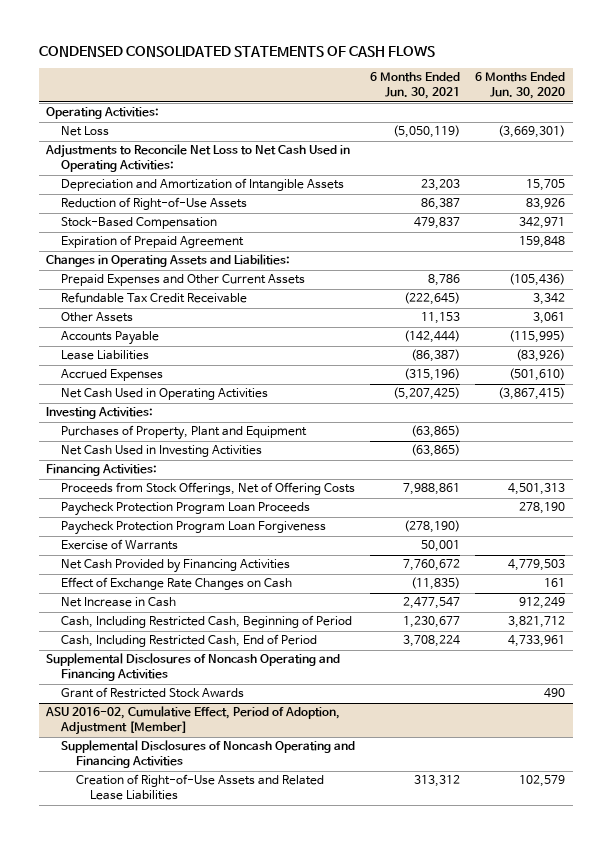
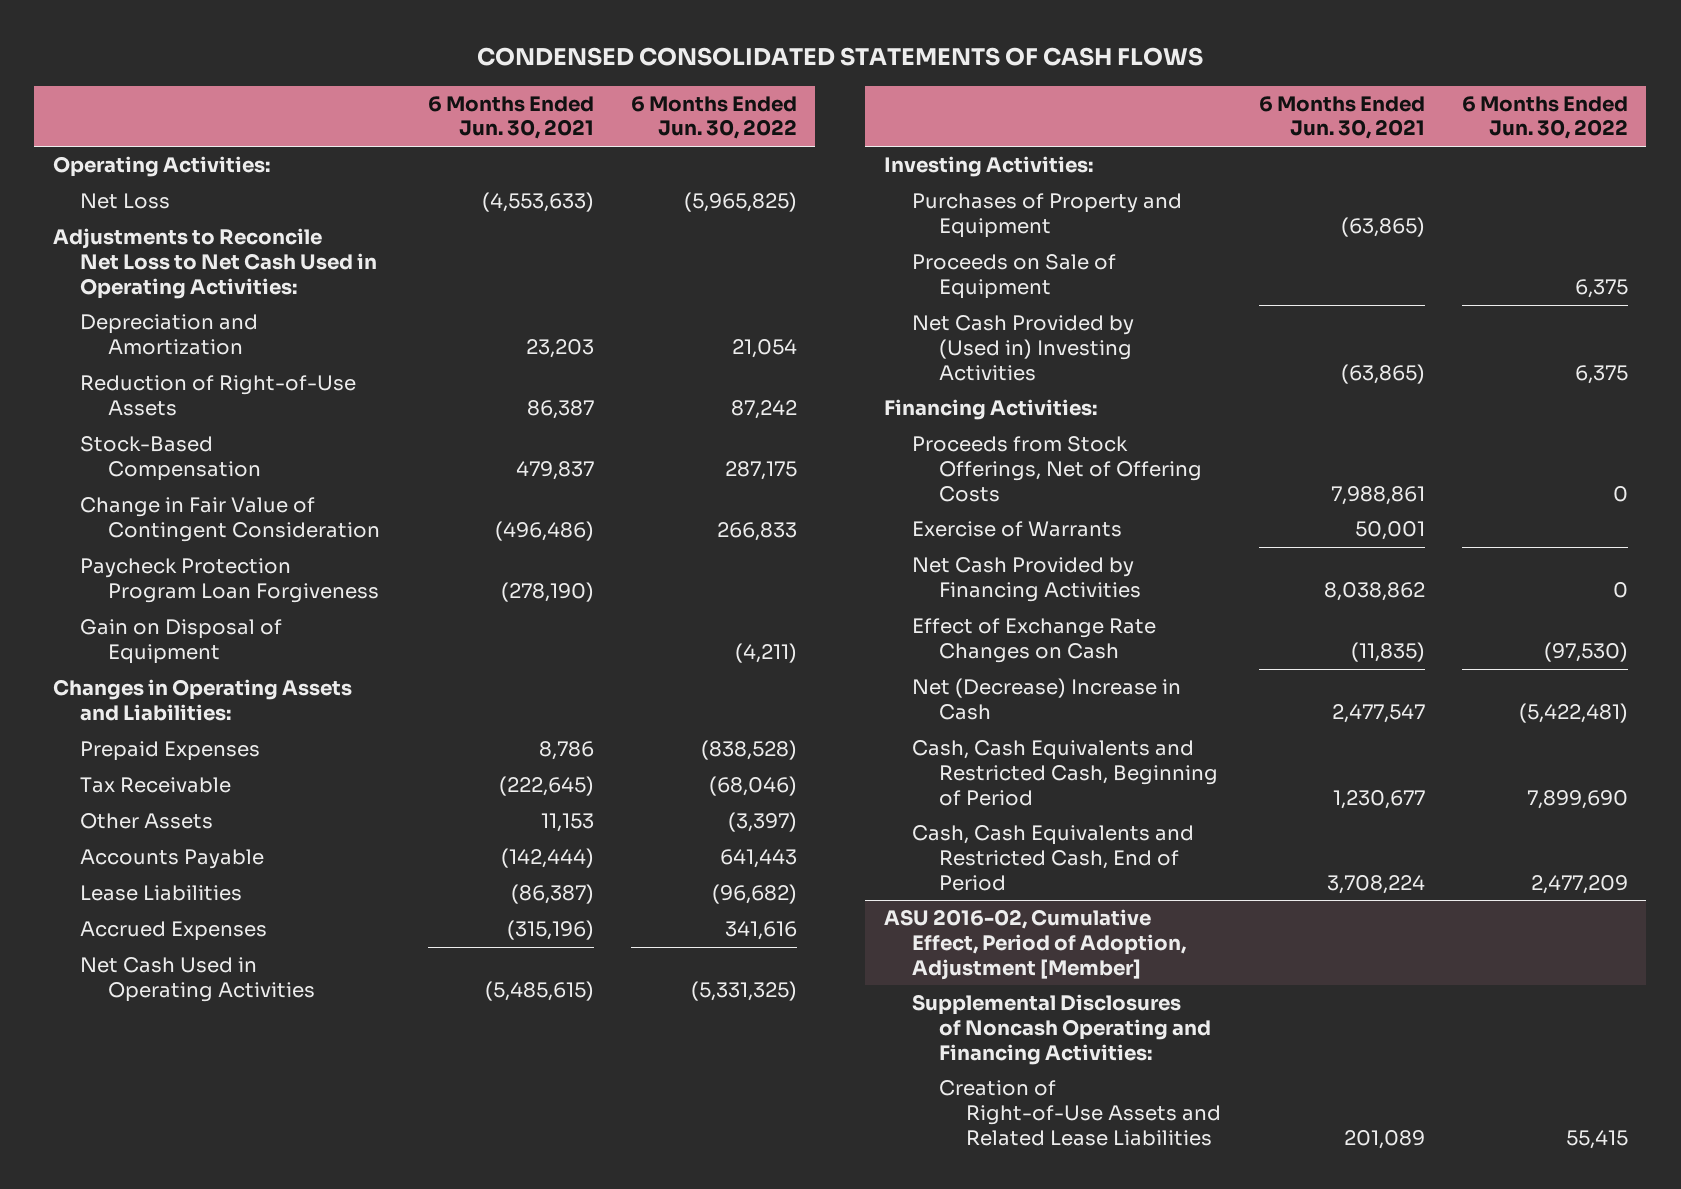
[475,72,566,100] 6 Months Ended Jun. 30, 2020 -> none
none -> [630,95,797,140] 6 Months Ended Jun. 30, 2022
[392,125,460,139] (5,050,119) -> [481,192,594,213] (4,553,633)
[60,178,344,192] Depreciation and Amortization of Intangible Assets -> [80,314,259,355] Depreciation and Amortization
[60,235,244,249] Expiration of Prepaid Agreement -> none
none -> [80,497,380,542] Change in Fair Value of Contingent Consideration
[60,521,326,536] Paycheck Protection Program Loan Forgiveness -> [80,558,379,603] Paycheck Protection Program Loan Forgiveness
none -> [80,619,283,664] Gain on Disposal of Equipment
[60,274,305,287] Prepaid Expenses and Other Current Assets -> [80,741,261,762] Prepaid Expenses
[60,292,247,304] Refundable Tax Credit Receivable -> [80,777,232,794] Tax Receivable
[392,387,460,401] (5,207,425) -> [484,980,594,1001] (5,485,615)
[60,425,307,441] Purchases of Property, Plant and Equipment -> [911,193,1182,238] Purchases of Property and Equipment
none -> [911,254,1116,299] Proceeds on Sale of Equipment
[60,445,262,458] Net Cash Used in Investing Activities -> [911,315,1134,381] Net Cash Provided by (Used in) Investing Activities
[60,502,310,517] Paycheck Protection Program Loan Proceeds -> none
[402,559,460,572] 7,760,672 -> [1323,581,1425,601] 8,038,862
[46,653,341,682] Supplemental Disclosures of Noncash Operating and Financing Activities -> none
[60,687,244,699] Grant of Restricted Stock Awards -> none
[60,597,176,608] Net Increase in Cash -> [911,678,1181,720] Net (Decrease) Increase in Cash
[60,615,352,629] Cash, Including Restricted Cash, Beginning of Period -> [911,740,1218,806] Cash, Cash Equivalents and Restricted Cash, Beginning of Period
[60,634,317,648] Cash, Including Restricted Cash, End of Period -> [911,825,1194,891] Cash, Cash Equivalents and Restricted Cash, End of Period
[60,740,355,769] Supplemental Disclosures of Noncash Operating and Financing Activities -> [911,994,1211,1065] Supplemental Disclosures of Noncash Operating and Financing Activities:
[413,775,460,788] 313,312 -> [1343,1129,1425,1149] 201,089

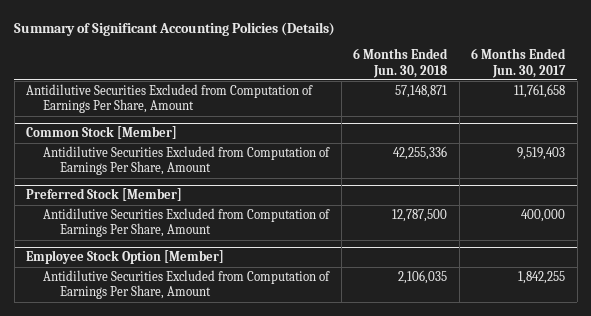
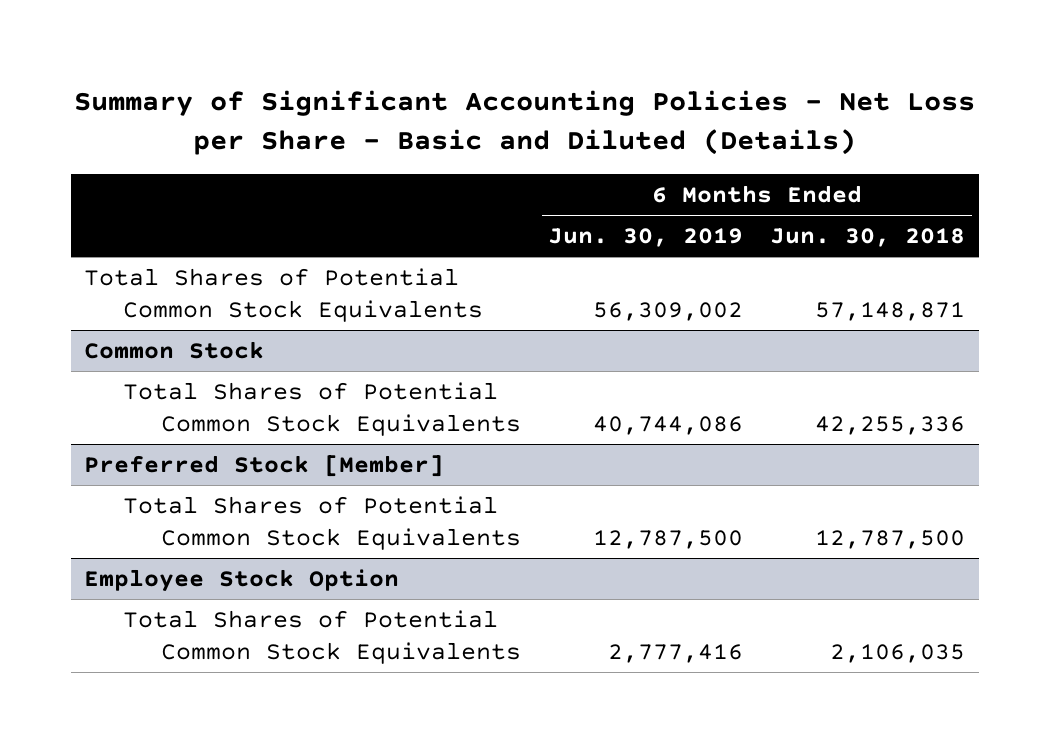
[14,22,336,37] Summary of Significant Accounting Policies (Details) -> [73,89,975,156] Summary of Significant Accounting Policies - Net Loss per Share - Basic and Diluted (Details)
[471,48,567,78] 6 Months Ended Jun. 30, 2017 -> none
none -> [548,228,744,248] Jun. 30, 2019
[26,83,314,114] Antidilutive Securities Excluded from Computation of Earnings Per Share, Amount -> [84,267,483,322] Total Shares of Potential Common Stock Equivalents
[26,126,178,140] Common Stock [Member] -> [84,340,265,359] Common Stock
[43,145,331,176] Antidilutive Securities Excluded from Computation of Earnings Per Share, Amount -> [122,381,522,436] Total Shares of Potential Common Stock Equivalents
[43,207,331,238] Antidilutive Securities Excluded from Computation of Earnings Per Share, Amount -> [122,495,522,550] Total Shares of Potential Common Stock Equivalents
[26,250,225,265] Employee Stock Option [Member] -> [84,568,400,592] Employee Stock Option
[43,269,331,300] Antidilutive Securities Excluded from Computation of Earnings Per Share, Amount -> [122,609,522,664] Total Shares of Potential Common Stock Equivalents

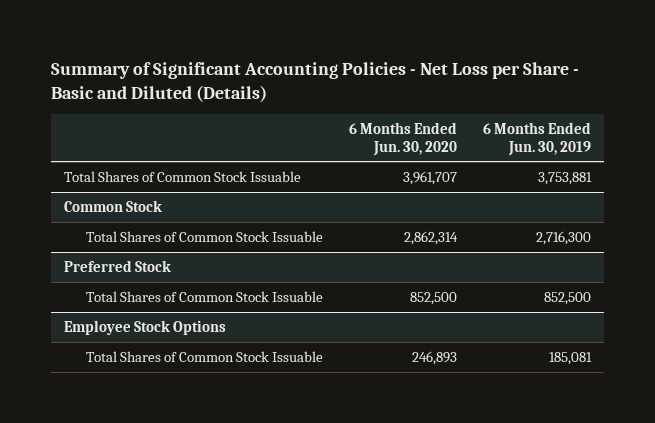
[770,228,966,248] Jun. 30, 2018 -> none
none -> [349,121,458,156] 6 Months Ended Jun. 30, 2020
[84,267,483,322] Total Shares of Potential Common Stock Equivalents -> [64,171,302,183] Total Shares of Common Stock Issuable
[593,301,744,321] 56,309,002 -> [538,172,593,186] 3,753,881
[122,381,522,436] Total Shares of Potential Common Stock Equivalents -> [86,231,324,243] Total Shares of Common Stock Issuable
[593,415,744,435] 40,744,086 -> [536,231,592,246] 2,716,300
[84,454,445,477] Preferred Stock [Member] -> [64,260,172,273] Preferred Stock
[122,495,522,550] Total Shares of Potential Common Stock Equivalents -> [86,291,324,303] Total Shares of Common Stock Issuable
[593,529,744,549] 12,787,500 -> [544,292,592,306] 852,500
[84,568,400,592] Employee Stock Option -> [64,320,227,336] Employee Stock Options
[122,609,522,664] Total Shares of Potential Common Stock Equivalents -> [86,351,324,363] Total Shares of Common Stock Issuable
[608,643,744,663] 2,777,416 -> [549,352,593,366] 185,081

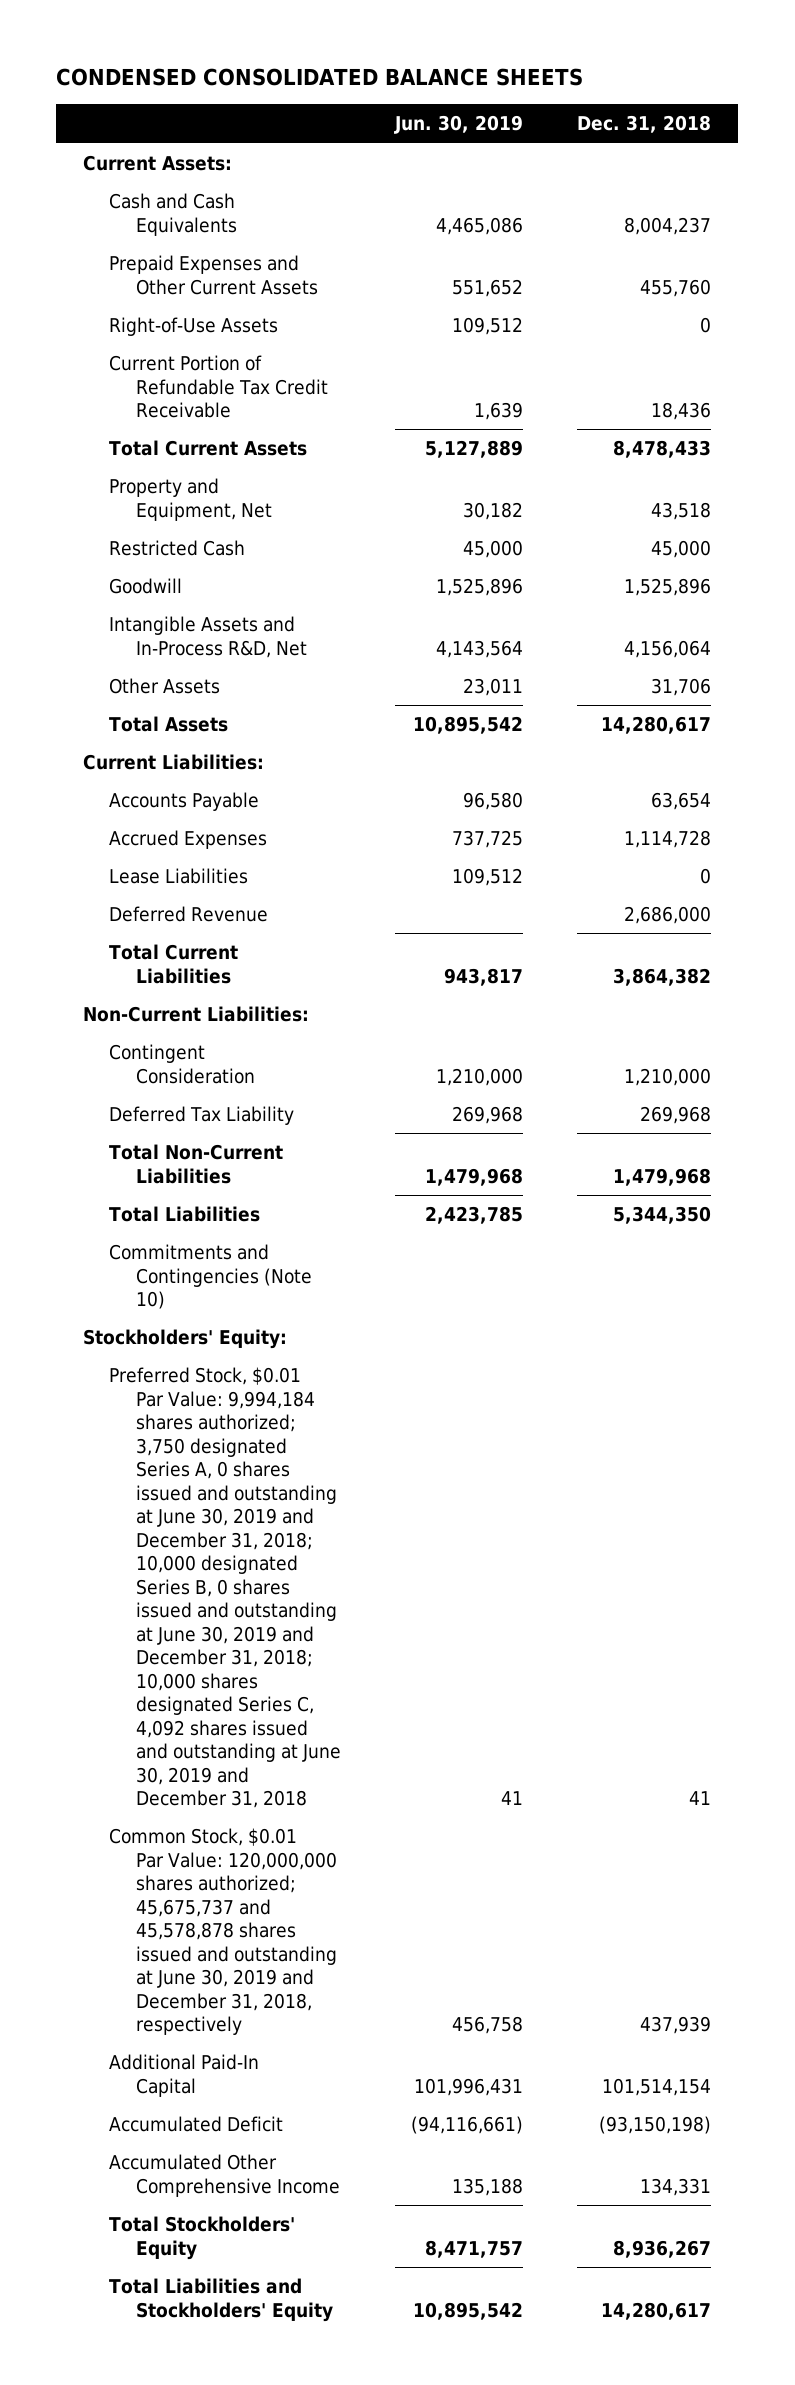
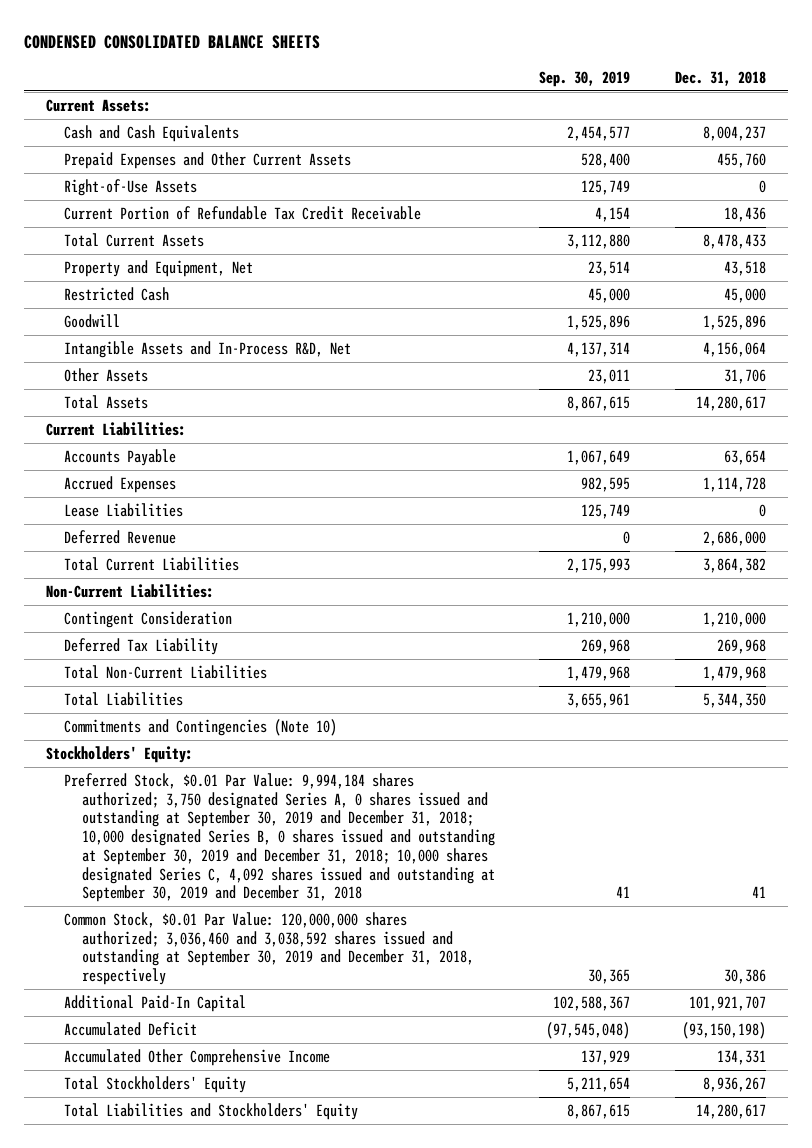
[393,115,523,135] Jun. 30, 2019 -> none
none -> [539,70,631,87] Sep. 30, 2019
[109,1367,341,1809] Preferred Stock, $0.01 Par Value: 9,994,184 shares authorized; 3,750 designated Series A, 0 shares issued and outstanding at June 30, 2019 and December 31, 2018; 10,000 designated Series B, 0 shares issued and outstanding at June 30, 2019 and December 31, 2018; 10,000 shares designated Series C, 4,092 shares issued and outstanding at June 30, 2019 and December 31, 2018 -> [63,772,495,903] Preferred Stock, $0.01 Par Value: 9,994,184 shares authorized; 3,750 designated Series A, 0 shares issued and outstanding at September 30, 2019 and December 31, 2018; 10,000 designated Series B, 0 shares issued and outstanding at September 30, 2019 and December 31, 2018; 10,000 shares designated Series C, 4,092 shares issued and outstanding at September 30, 2019 and December 31, 2018
[109,1828,337,2036] Common Stock, $0.01 Par Value: 120,000,000 shares authorized; 45,675,737 and 45,578,878 shares issued and outstanding at June 30, 2019 and December 31, 2018, respectively -> [63,911,474,986] Common Stock, $0.01 Par Value: 120,000,000 shares authorized; 3,036,460 and 3,038,592 shares issued and outstanding at September 30, 2019 and December 31, 2018, respectively
[640,2016,712,2035] 437,939 -> [723,969,766,985] 30,386
[602,2077,712,2096] 101,514,154 -> [688,995,766,1011] 101,921,707

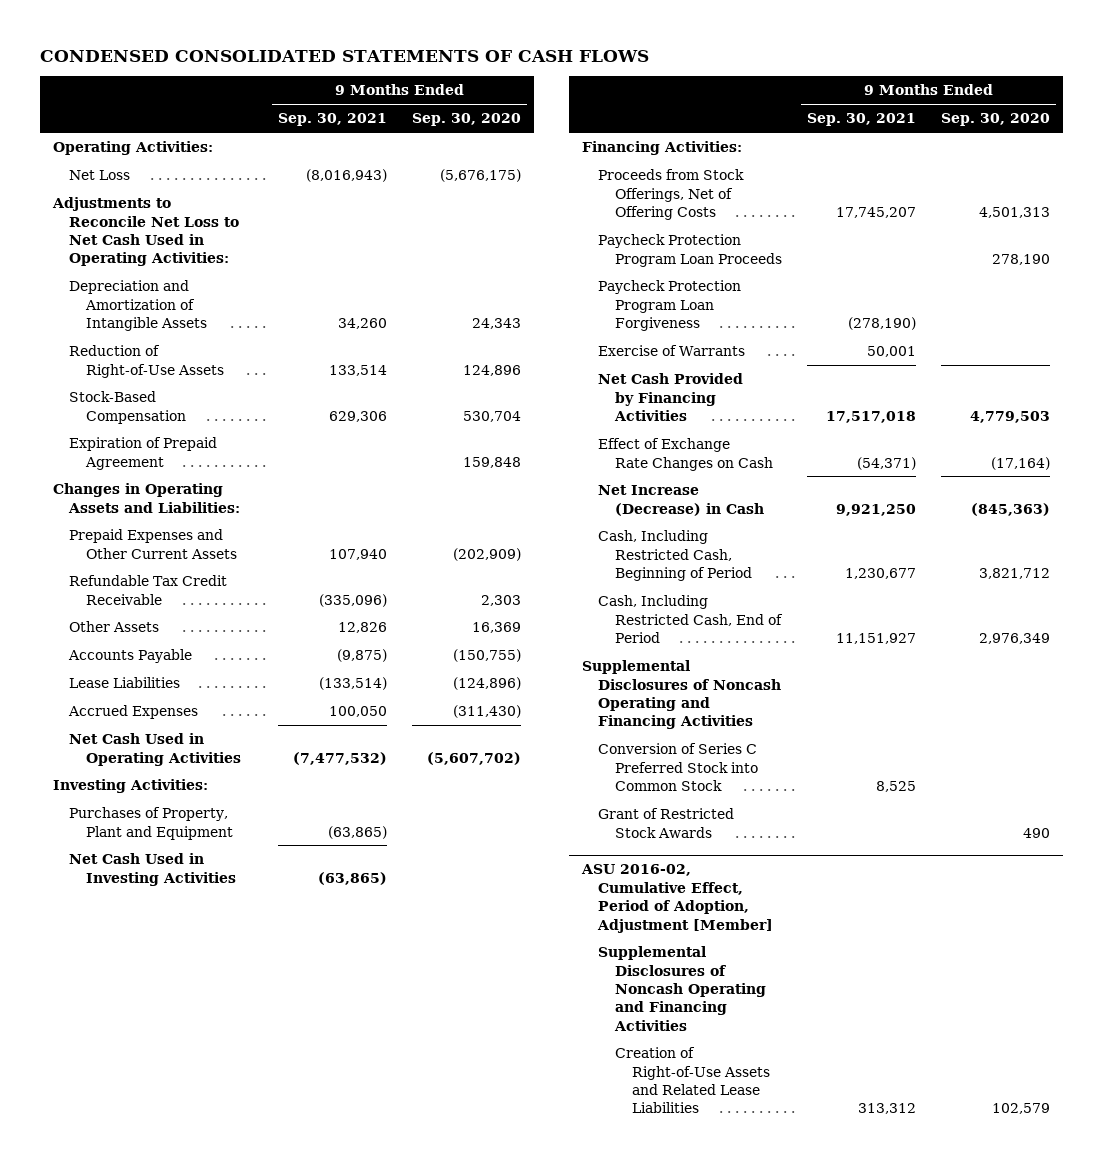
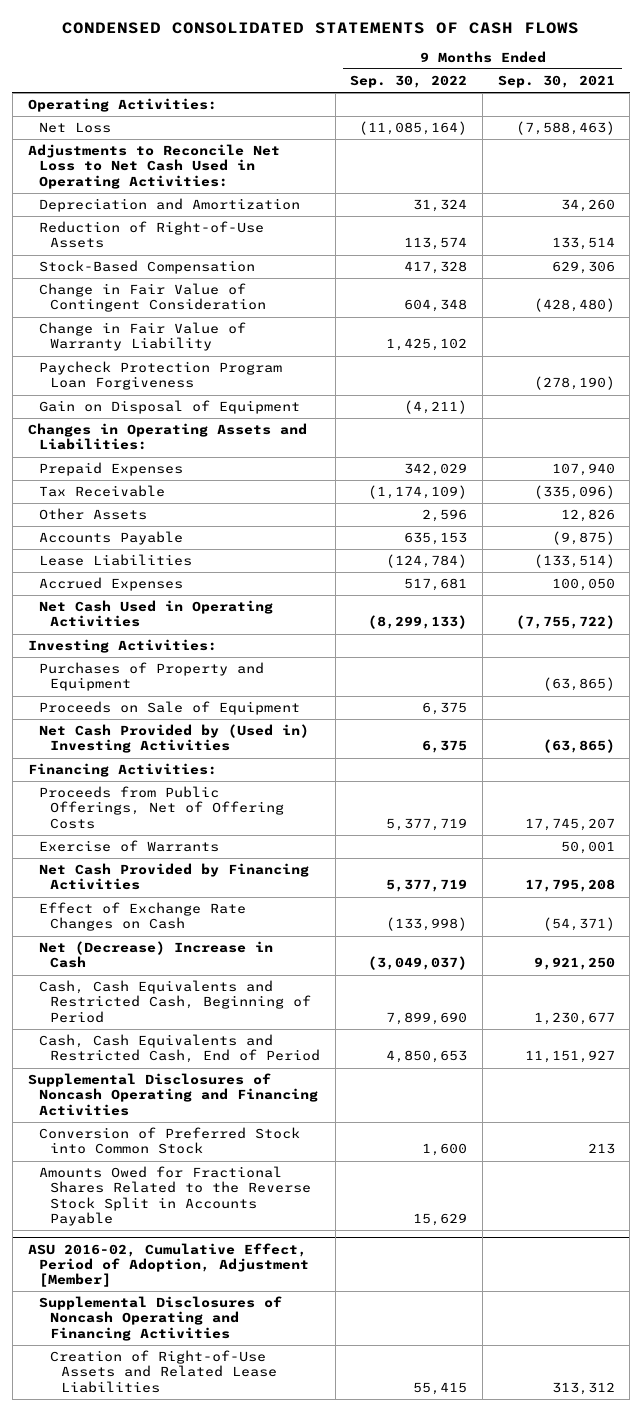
[412,113,522,127] Sep. 30, 2020 -> none
none -> [350,75,468,89] Sep. 30, 2022
[306,169,388,183] (8,016,943) -> [515,121,615,136] (7,588,463)
[69,280,208,331] Depreciation and Amortization of Intangible Assets -> [38,198,300,213] Depreciation and Amortization
[69,437,218,470] Expiration of Prepaid Agreement -> none
none -> [38,283,267,313] Change in Fair Value of Contingent Consideration
none -> [38,322,246,352] Change in Fair Value of Warranty Liability
[598,280,742,331] Paycheck Protection Program Loan Forgiveness -> [38,361,282,391] Paycheck Protection Program Loan Forgiveness
none -> [38,400,300,415] Gain on Disposal of Equipment
[69,529,238,559] Prepaid Expenses and Other Current Assets -> [38,462,183,477] Prepaid Expenses
[69,575,228,605] Refundable Tax Credit Receivable -> [38,485,165,498] Tax Receivable
[293,751,388,765] (7,477,532) -> [515,615,615,630] (7,755,722)
[69,807,234,840] Purchases of Property, Plant and Equipment -> [38,662,264,692] Purchases of Property and Equipment
none -> [38,701,300,716] Proceeds on Sale of Equipment
[69,853,237,886] Net Cash Used in Investing Activities -> [38,724,309,754] Net Cash Provided by (Used in) Investing Activities
[598,234,783,267] Paycheck Protection Program Loan Proceeds -> none
[598,169,745,220] Proceeds from Stock Offerings, Net of Offering Costs -> [38,786,285,829] Proceeds from Public Offerings, Net of Offering Costs
[826,410,917,423] 17,517,018 -> [524,879,615,893] 17,795,208
[598,485,765,516] Net Increase (Decrease) in Cash -> [38,941,273,969] Net (Decrease) Increase in Cash
[598,530,753,581] Cash, Including Restricted Cash, Beginning of Period -> [38,980,312,1023] Cash, Cash Equivalents and Restricted Cash, Beginning of Period
[598,595,784,643] Cash, Including Restricted Cash, End of Period -> [38,1034,321,1064] Cash, Cash Equivalents and Restricted Cash, End of Period
[598,808,735,838] Grant of Restricted Stock Awards -> none
[598,743,759,791] Conversion of Series C Preferred Stock into Common Stock -> [38,1127,300,1155] Conversion of Preferred Stock into Common Stock
[876,780,917,792] 8,525 -> [587,1143,615,1155] 213
none -> [38,1166,312,1226] Amounts Owed for Fractional Shares Related to the Reverse Stock Split in Accounts Payable

